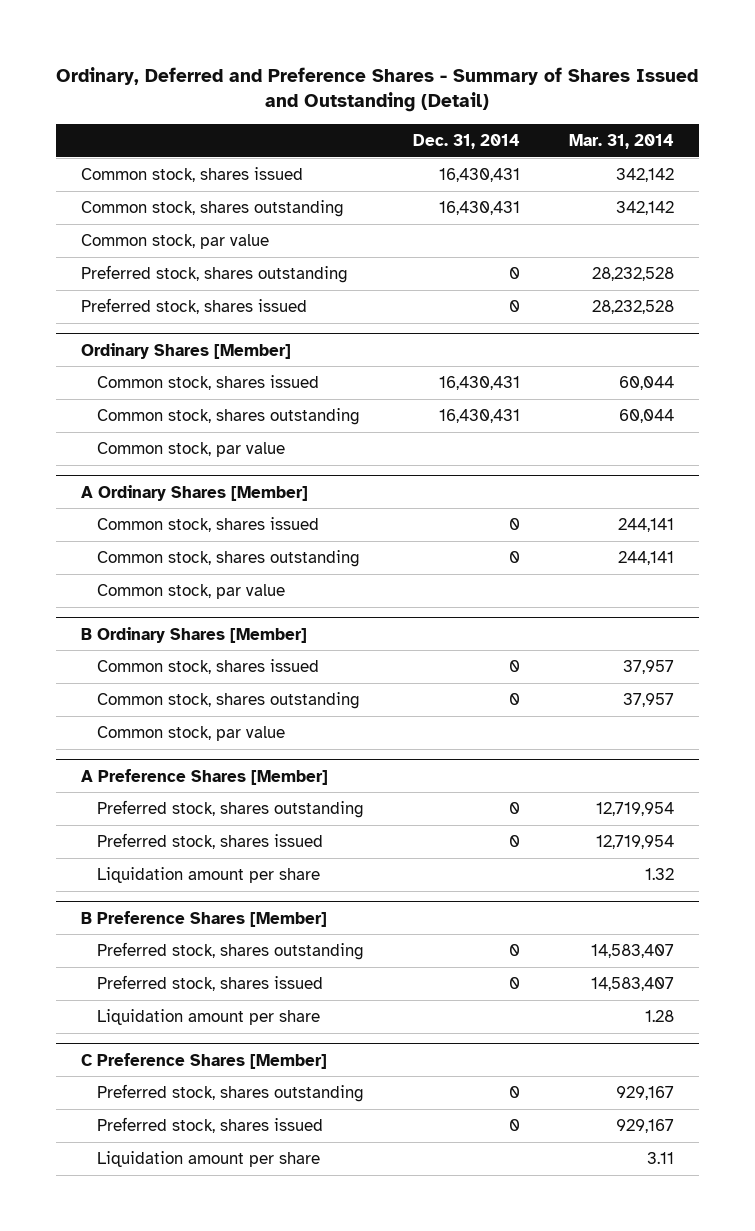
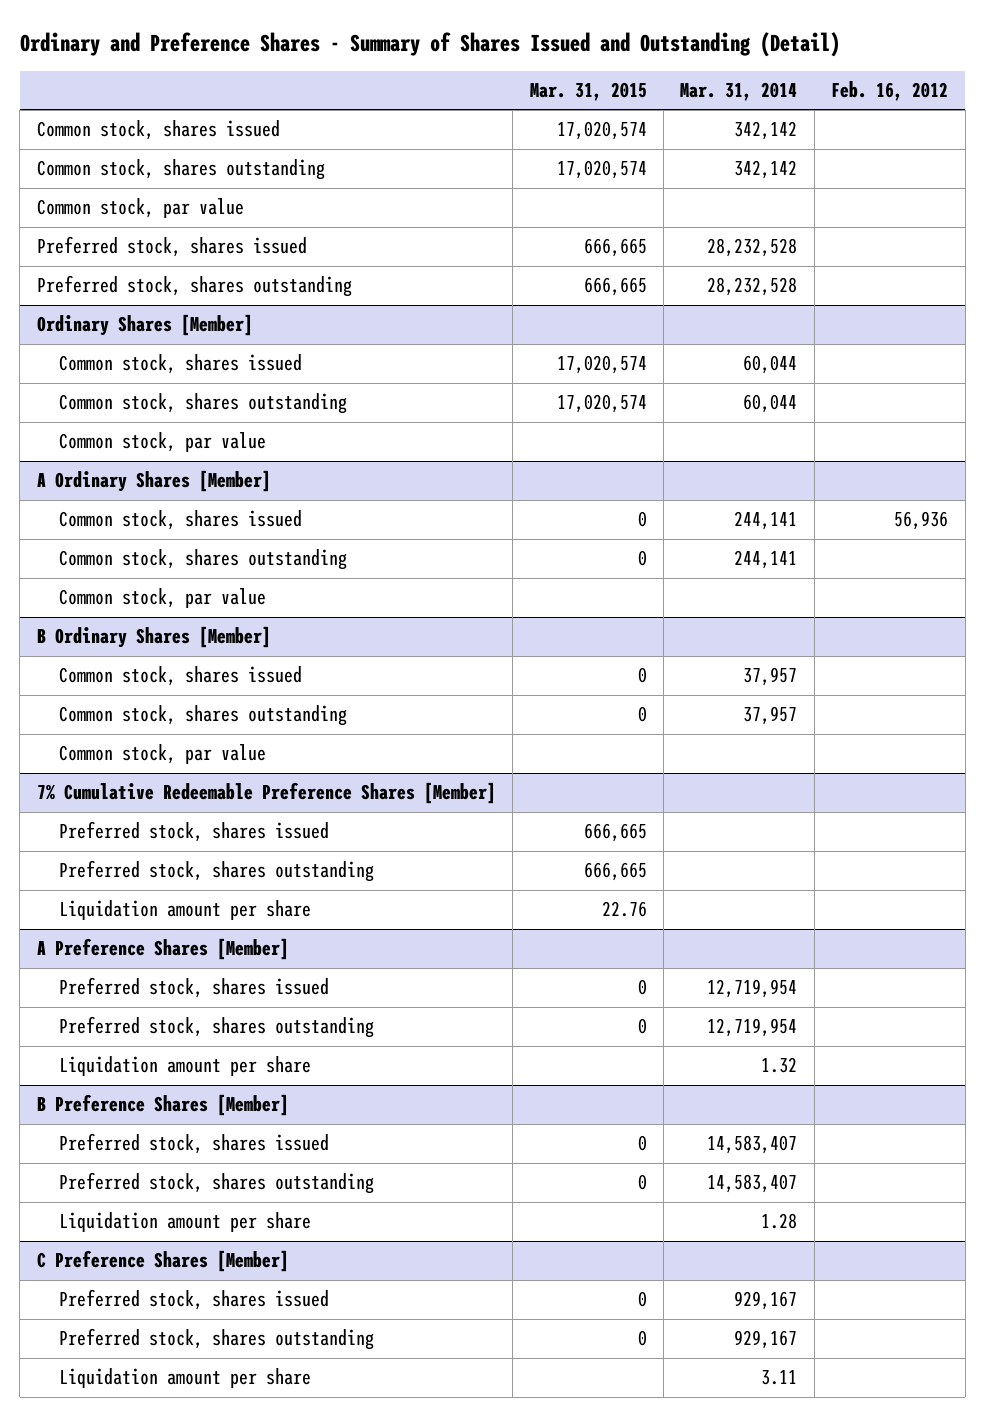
[56,66,699,113] Ordinary, Deferred and Preference Shares - Summary of Shares Issued and Outstanding (Detail) -> [19,31,840,57] Ordinary and Preference Shares - Summary of Shares Issued and Outstanding (Detail)
[412,133,520,149] Dec. 31, 2014 -> none
none -> [529,81,647,101] Mar. 31, 2015
none -> [831,80,949,101] Feb. 16, 2012
[80,264,348,283] Preferred stock, shares outstanding -> [36,275,352,298] Preferred stock, shares outstanding
none -> [36,782,496,805] 7% Cumulative Redeemable Preference Shares [Member]
none -> [59,821,330,843] Preferred stock, shares issued
none -> [59,860,375,883] Preferred stock, shares outstanding
none -> [59,900,312,921] Liquidation amount per share
[96,799,364,818] Preferred stock, shares outstanding -> [59,1016,375,1039] Preferred stock, shares outstanding
[96,941,364,960] Preferred stock, shares outstanding -> [59,1172,375,1195] Preferred stock, shares outstanding
[96,1083,364,1102] Preferred stock, shares outstanding -> [59,1328,375,1351] Preferred stock, shares outstanding

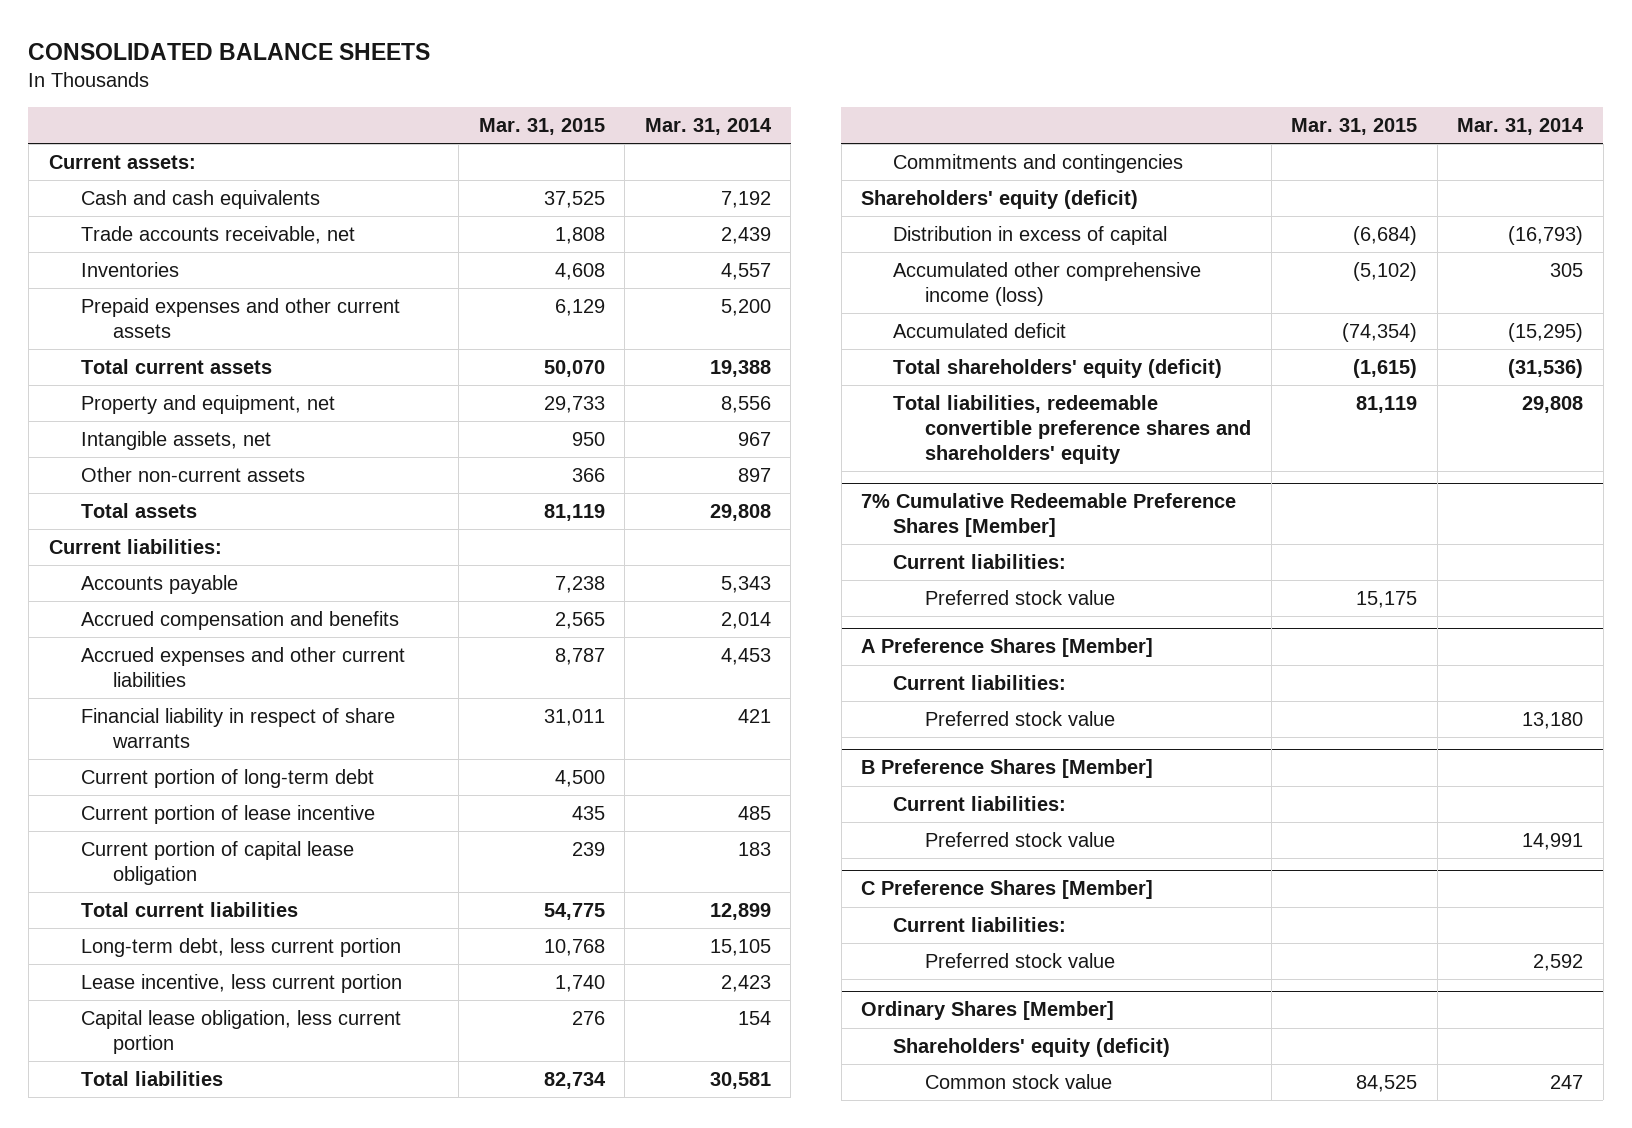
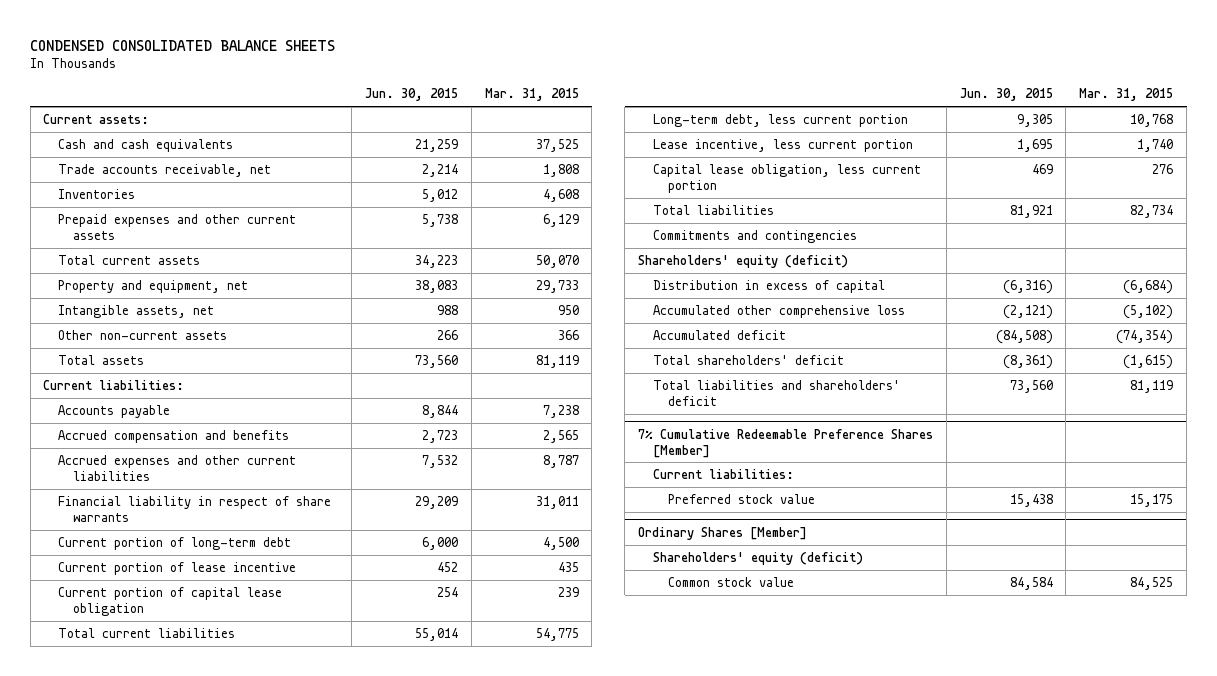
[28,42,431,60] CONSOLIDATED BALANCE SHEETS -> [30,39,336,51] CONDENSED CONSOLIDATED BALANCE SHEETS
[644,118,772,136] Mar. 31, 2014 -> none
none -> [365,88,459,102] Jun. 30, 2015
[893,262,1202,306] Accumulated other comprehensive income (loss) -> [653,304,906,318] Accumulated other comprehensive loss
[893,359,1223,379] Total shareholders' equity (deficit) -> [653,354,845,365] Total shareholders' deficit
[893,395,1252,464] Total liabilities, redeemable convertible preference shares and shareholders' equity -> [653,379,901,406] Total liabilities and shareholders' deficit
[861,638,1154,658] A Preference Shares [Member] -> none
[893,675,1067,691] Current liabilities: -> none
[925,711,1116,727] Preferred stock value -> none
[861,759,1154,779] B Preference Shares [Member] -> none
[893,796,1067,812] Current liabilities: -> none
[925,832,1116,848] Preferred stock value -> none
[861,880,1154,900] C Preference Shares [Member] -> none
[893,917,1067,933] Current liabilities: -> none
[925,953,1116,969] Preferred stock value -> none

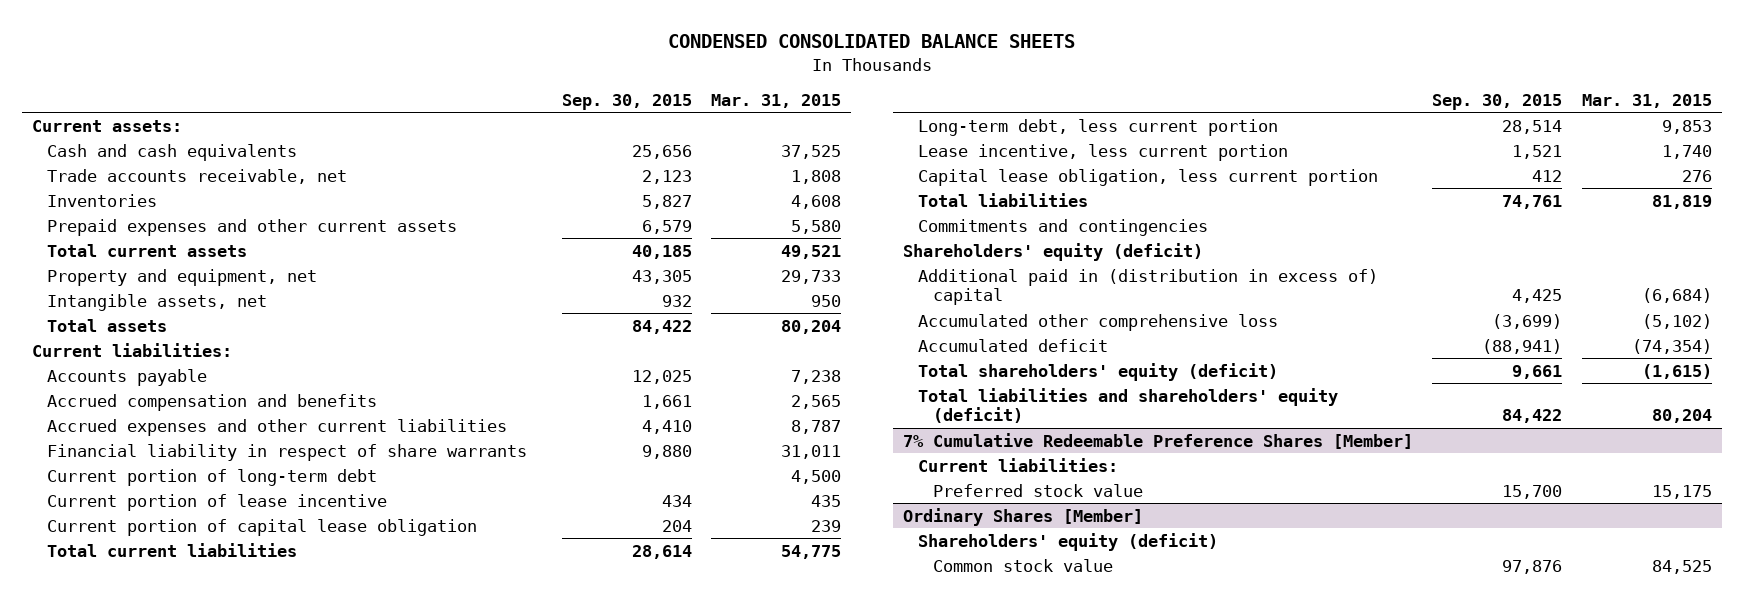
[365,88,459,102] Jun. 30, 2015 -> none
none -> [561,93,692,110] Sep. 30, 2015
[542,213,579,227] 6,129 -> [791,219,842,234] 5,580
[535,254,579,268] 50,070 -> [781,244,842,259] 49,521
[58,329,228,340] Other non-current assets -> none
[535,354,579,368] 81,119 -> [781,319,842,334] 80,204
[1130,113,1174,127] 10,768 -> [1661,119,1712,134] 9,853
[1130,204,1174,218] 82,734 -> [1651,194,1712,209] 81,819
[653,279,886,293] Distribution in excess of capital -> [917,268,1378,306] Additional paid in (distribution in excess of) capital
[653,354,845,365] Total shareholders' deficit -> [917,362,1278,381] Total shareholders' equity (deficit)
[653,379,901,406] Total liabilities and shareholders' deficit -> [917,387,1338,424] Total liabilities and shareholders' equity (deficit)
[1130,379,1174,393] 81,119 -> [1651,409,1712,424] 80,204

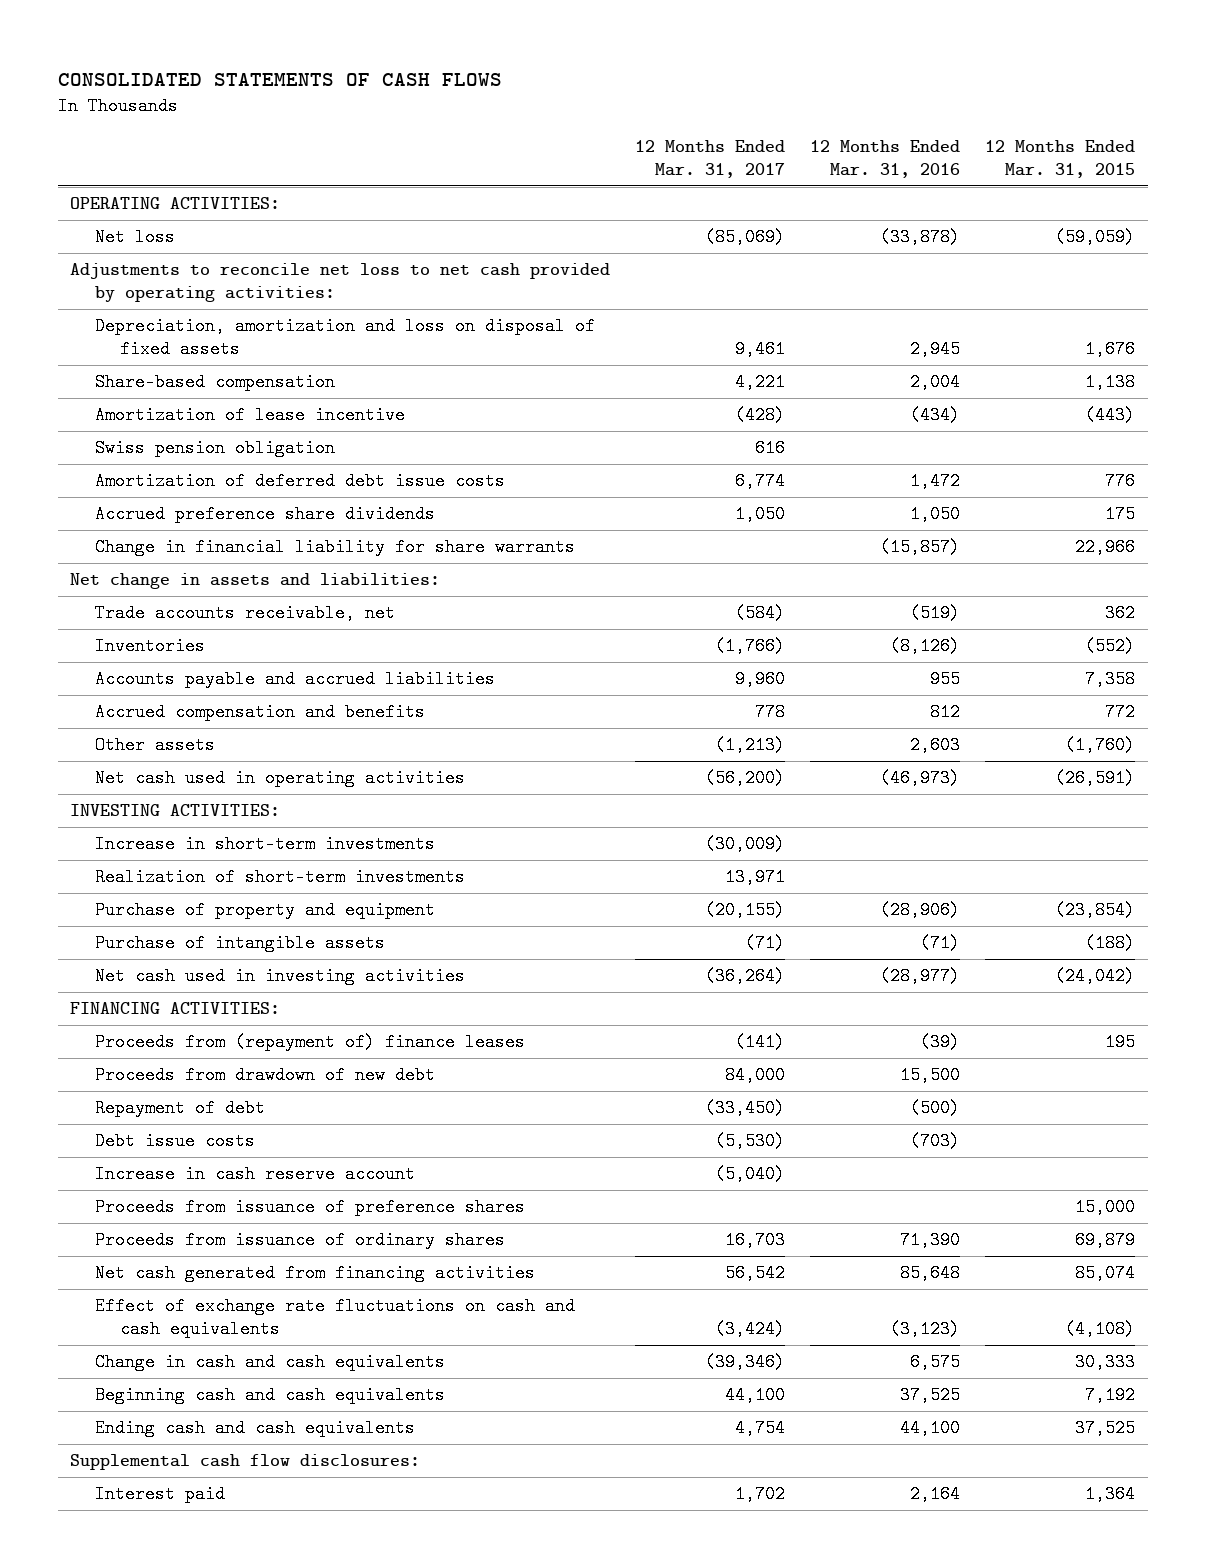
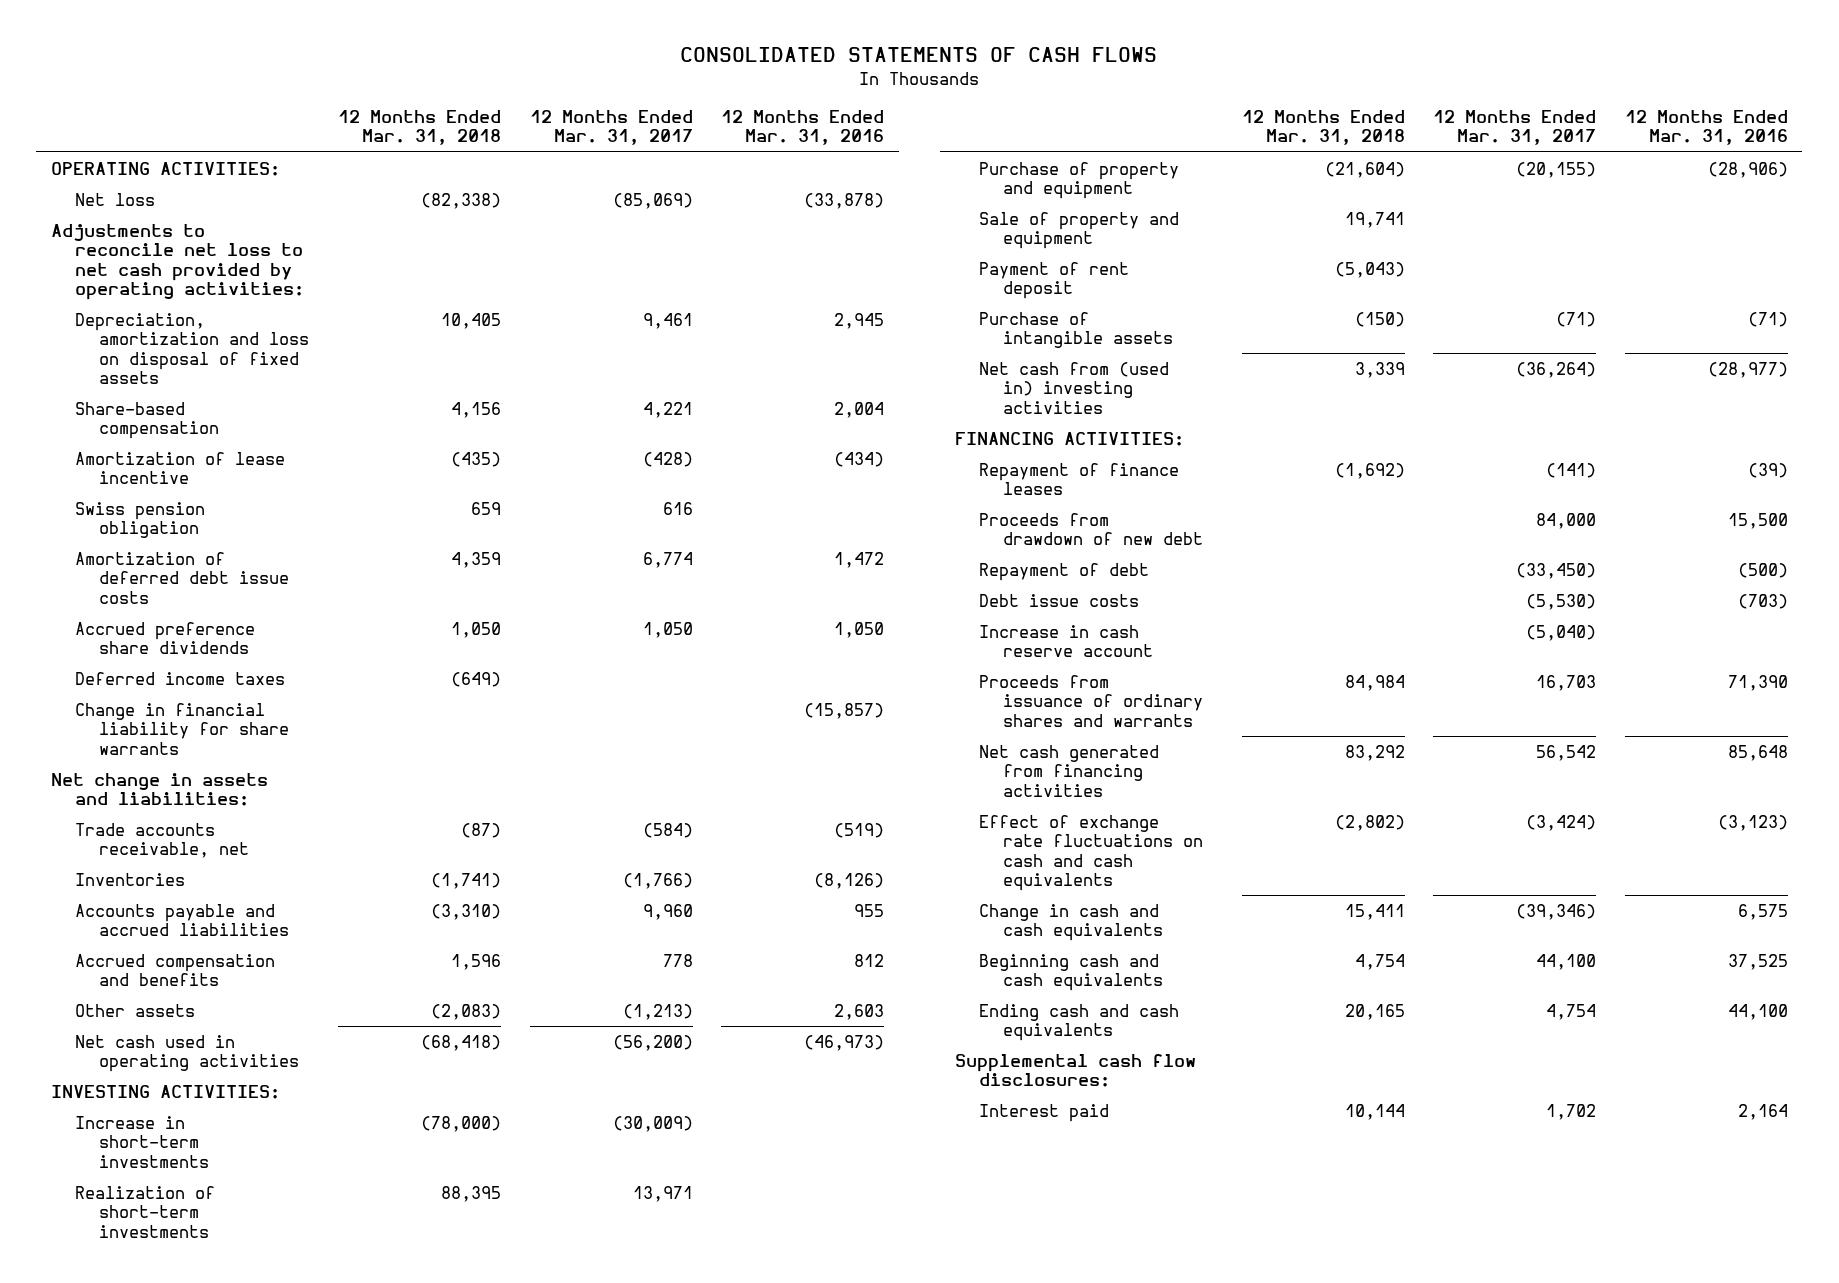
[985,139,1136,178] 12 Months Ended Mar. 31, 2015 -> none
none -> [338,110,502,146] 12 Months Ended Mar. 31, 2018
none -> [75,671,286,685] Deferred income taxes
none -> [978,211,1179,250] Sale of property and equipment
none -> [978,261,1129,300] Payment of rent deposit
[95,967,466,986] Net cash used in investing activities -> [978,361,1169,414] Net cash from (used in) investing activities
[95,1033,526,1052] Proceeds from (repayment of) finance leases -> [978,462,1179,496] Repayment of finance leases
[95,1198,526,1217] Proceeds from issuance of preference shares -> none
[95,1231,506,1250] Proceeds from issuance of ordinary shares -> [978,674,1204,727] Proceeds from issuance of ordinary shares and warrants

